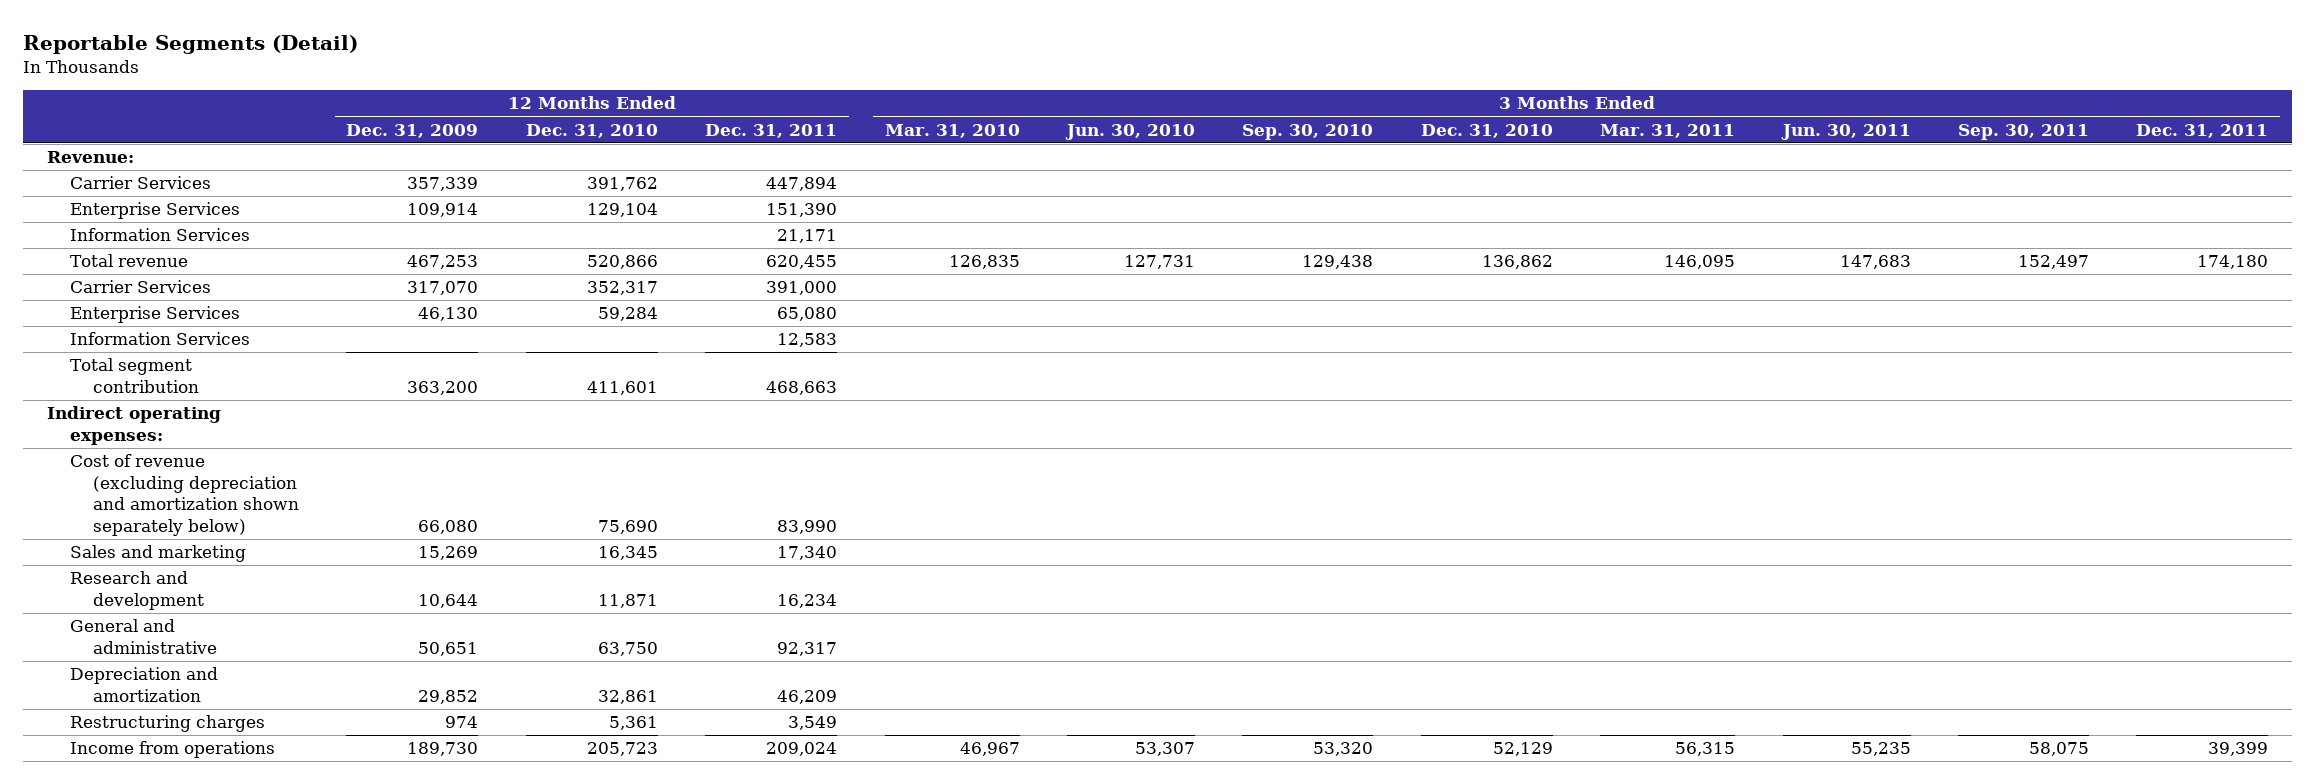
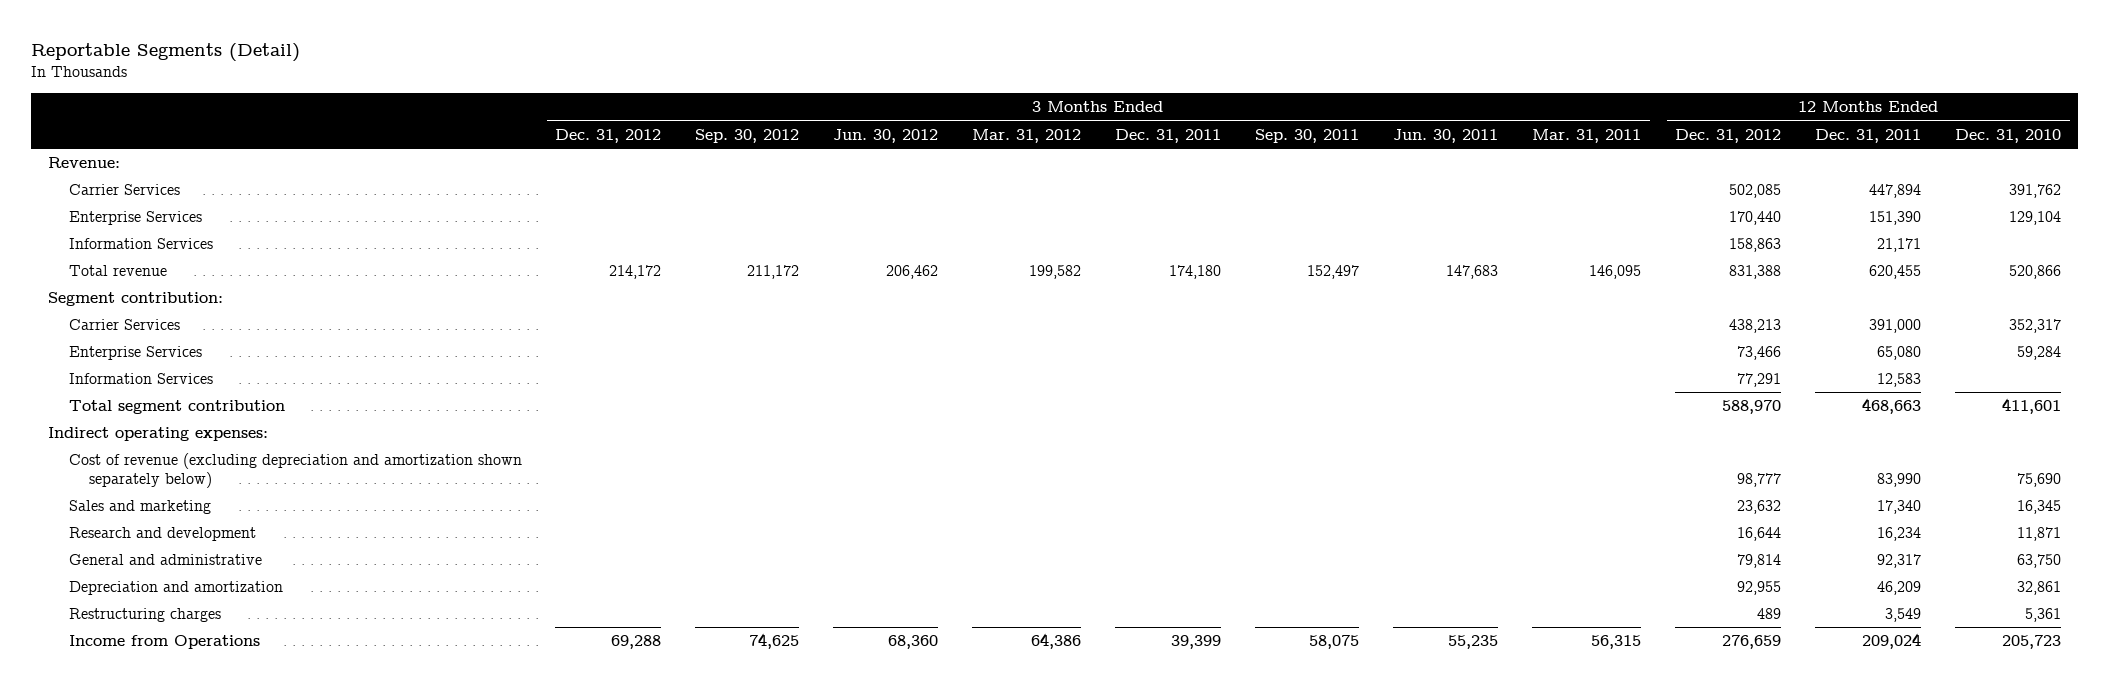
[346,123,479,138] Dec. 31, 2009 -> none
[884,123,1020,138] Mar. 31, 2010 -> none
[1064,123,1195,140] Jun. 30, 2010 -> none
[1242,123,1374,140] Sep. 30, 2010 -> none
[1420,123,1553,138] Dec. 31, 2010 -> none
none -> [555,128,662,143] Dec. 31, 2012
none -> [695,128,800,143] Sep. 30, 2012
none -> [833,128,939,143] Jun. 30, 2012
none -> [972,128,1082,143] Mar. 31, 2012
none -> [1675,128,1782,143] Dec. 31, 2012
none -> [48,292,224,307] Segment contribution:
[69,741,275,759] Income from operations -> [68,635,260,650] Income from Operations

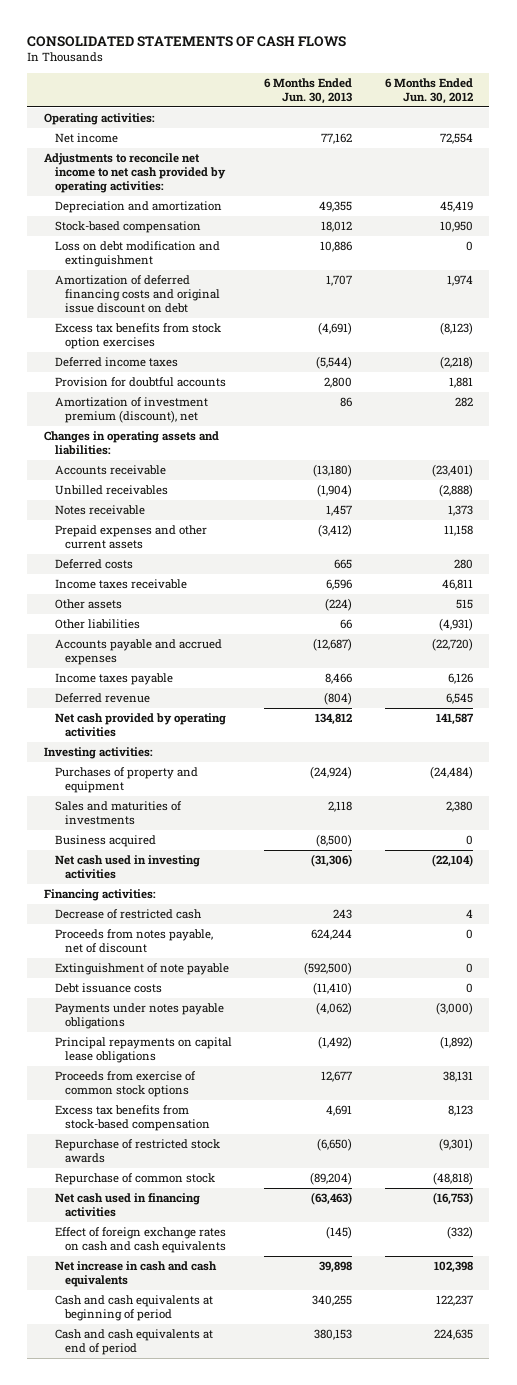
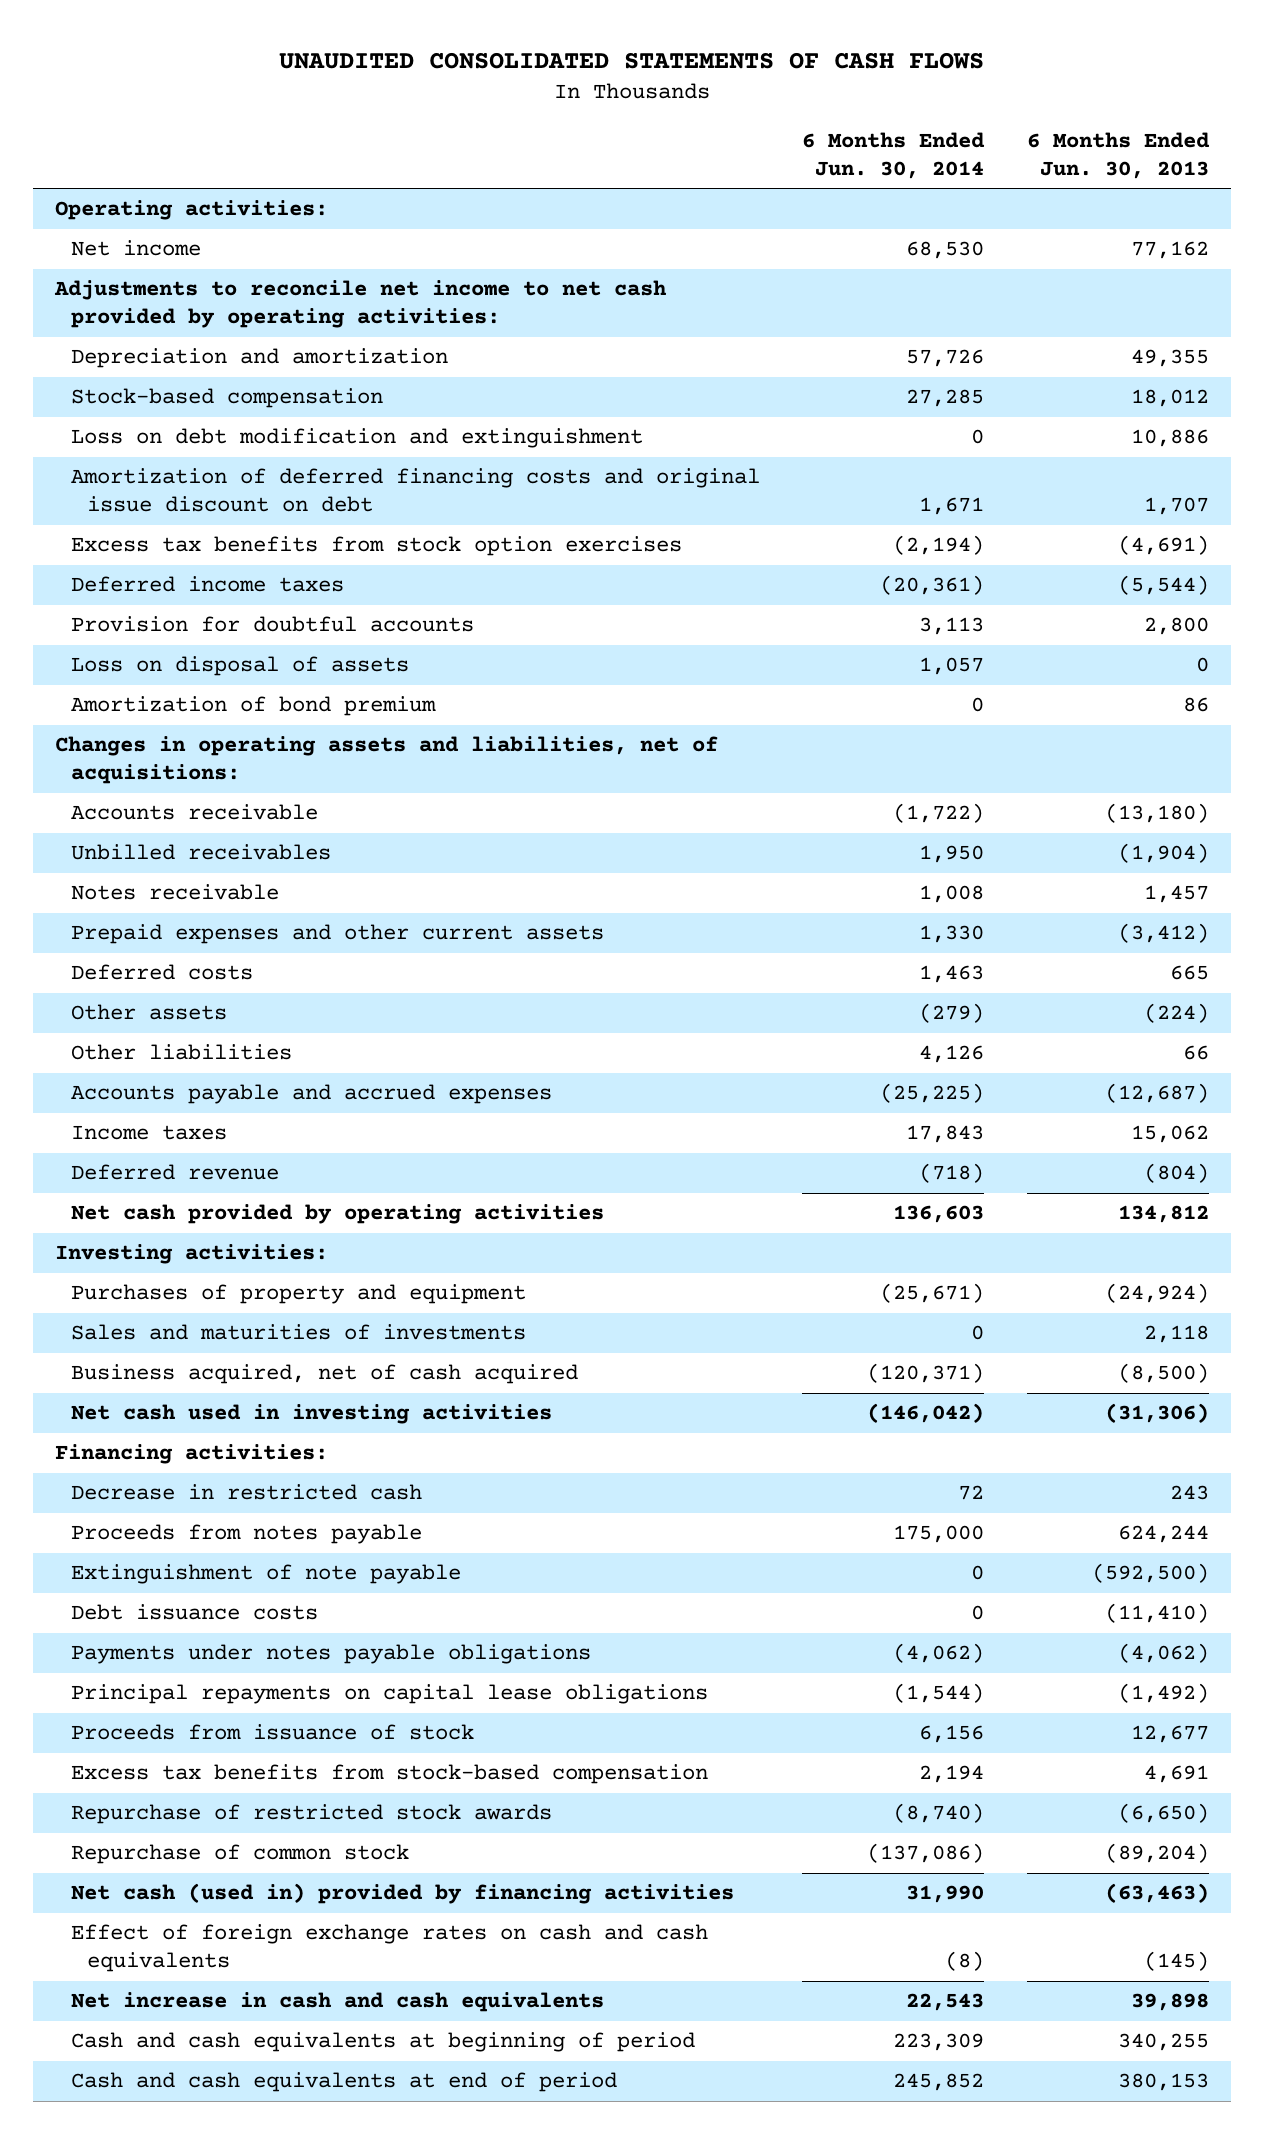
[27,35,347,47] CONSOLIDATED STATEMENTS OF CASH FLOWS -> [278,51,984,69] UNAUDITED CONSOLIDATED STATEMENTS OF CASH FLOWS
[384,77,473,104] 6 Months Ended Jun. 30, 2012 -> none
none -> [802,131,986,179] 6 Months Ended Jun. 30, 2014
none -> [70,656,409,677] Loss on disposal of assets
[54,397,208,424] Amortization of investment premium (discount), net -> [70,696,436,717] Amortization of bond premium
[43,431,219,456] Changes in operating assets and liabilities: -> [54,736,718,785] Changes in operating assets and liabilities, net of acquisitions:
[54,579,187,590] Income taxes receivable -> none
[54,673,173,686] Income taxes payable -> [70,1125,227,1141] Income taxes
[325,673,353,685] 8,466 -> [1131,1125,1210,1144] 15,062
[54,835,156,848] Business acquired -> [70,1364,578,1385] Business acquired, net of cash acquired
[54,909,202,920] Decrease of restricted cash -> [70,1484,422,1501] Decrease in restricted cash
[54,929,213,954] Proceeds from notes payable, net of discount -> [70,1524,422,1545] Proceeds from notes payable
[54,1071,196,1098] Proceeds from exercise of common stock options -> [70,1724,474,1741] Proceeds from issuance of stock
[54,1193,200,1218] Net cash used in financing activities -> [70,1883,734,1905] Net cash (used in) provided by financing activities

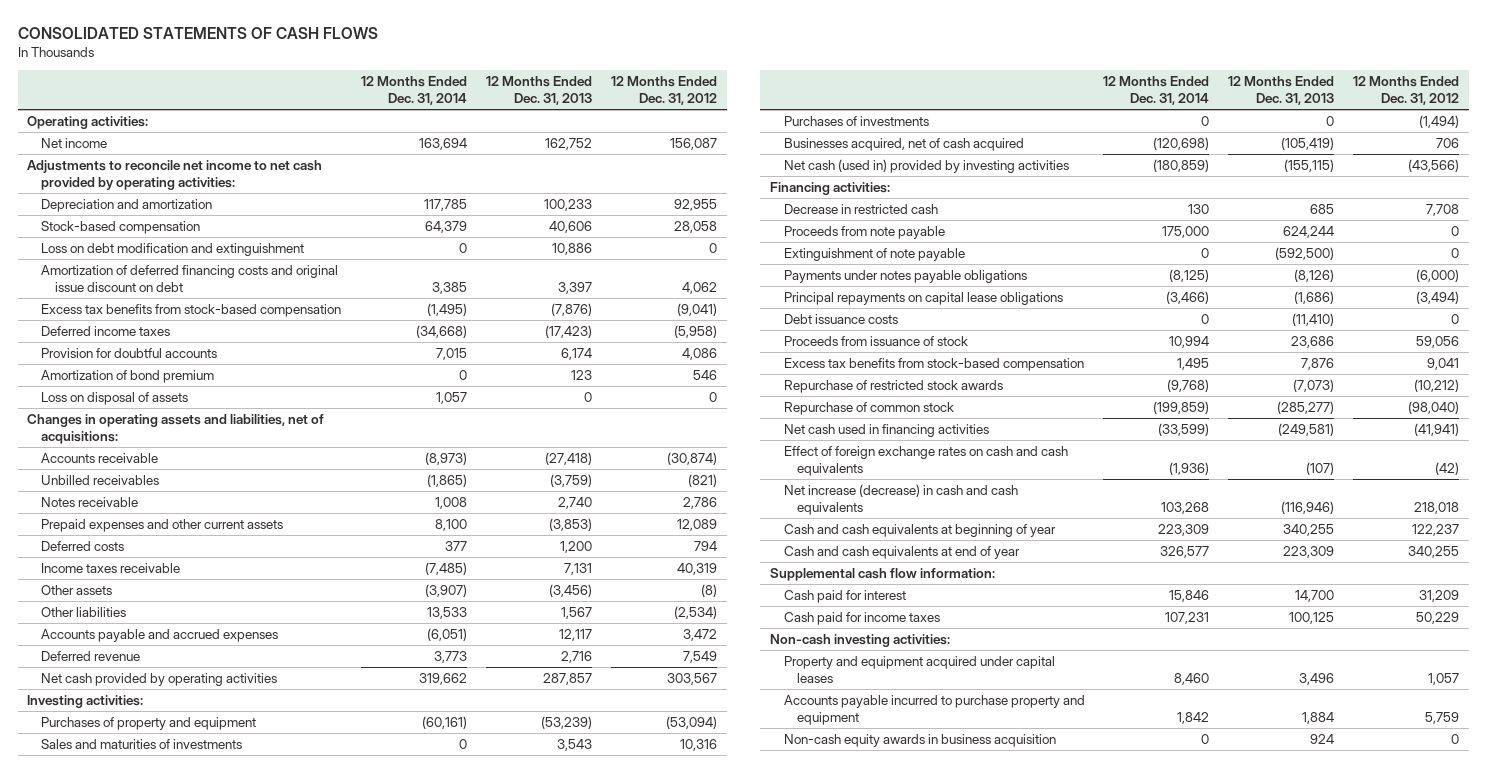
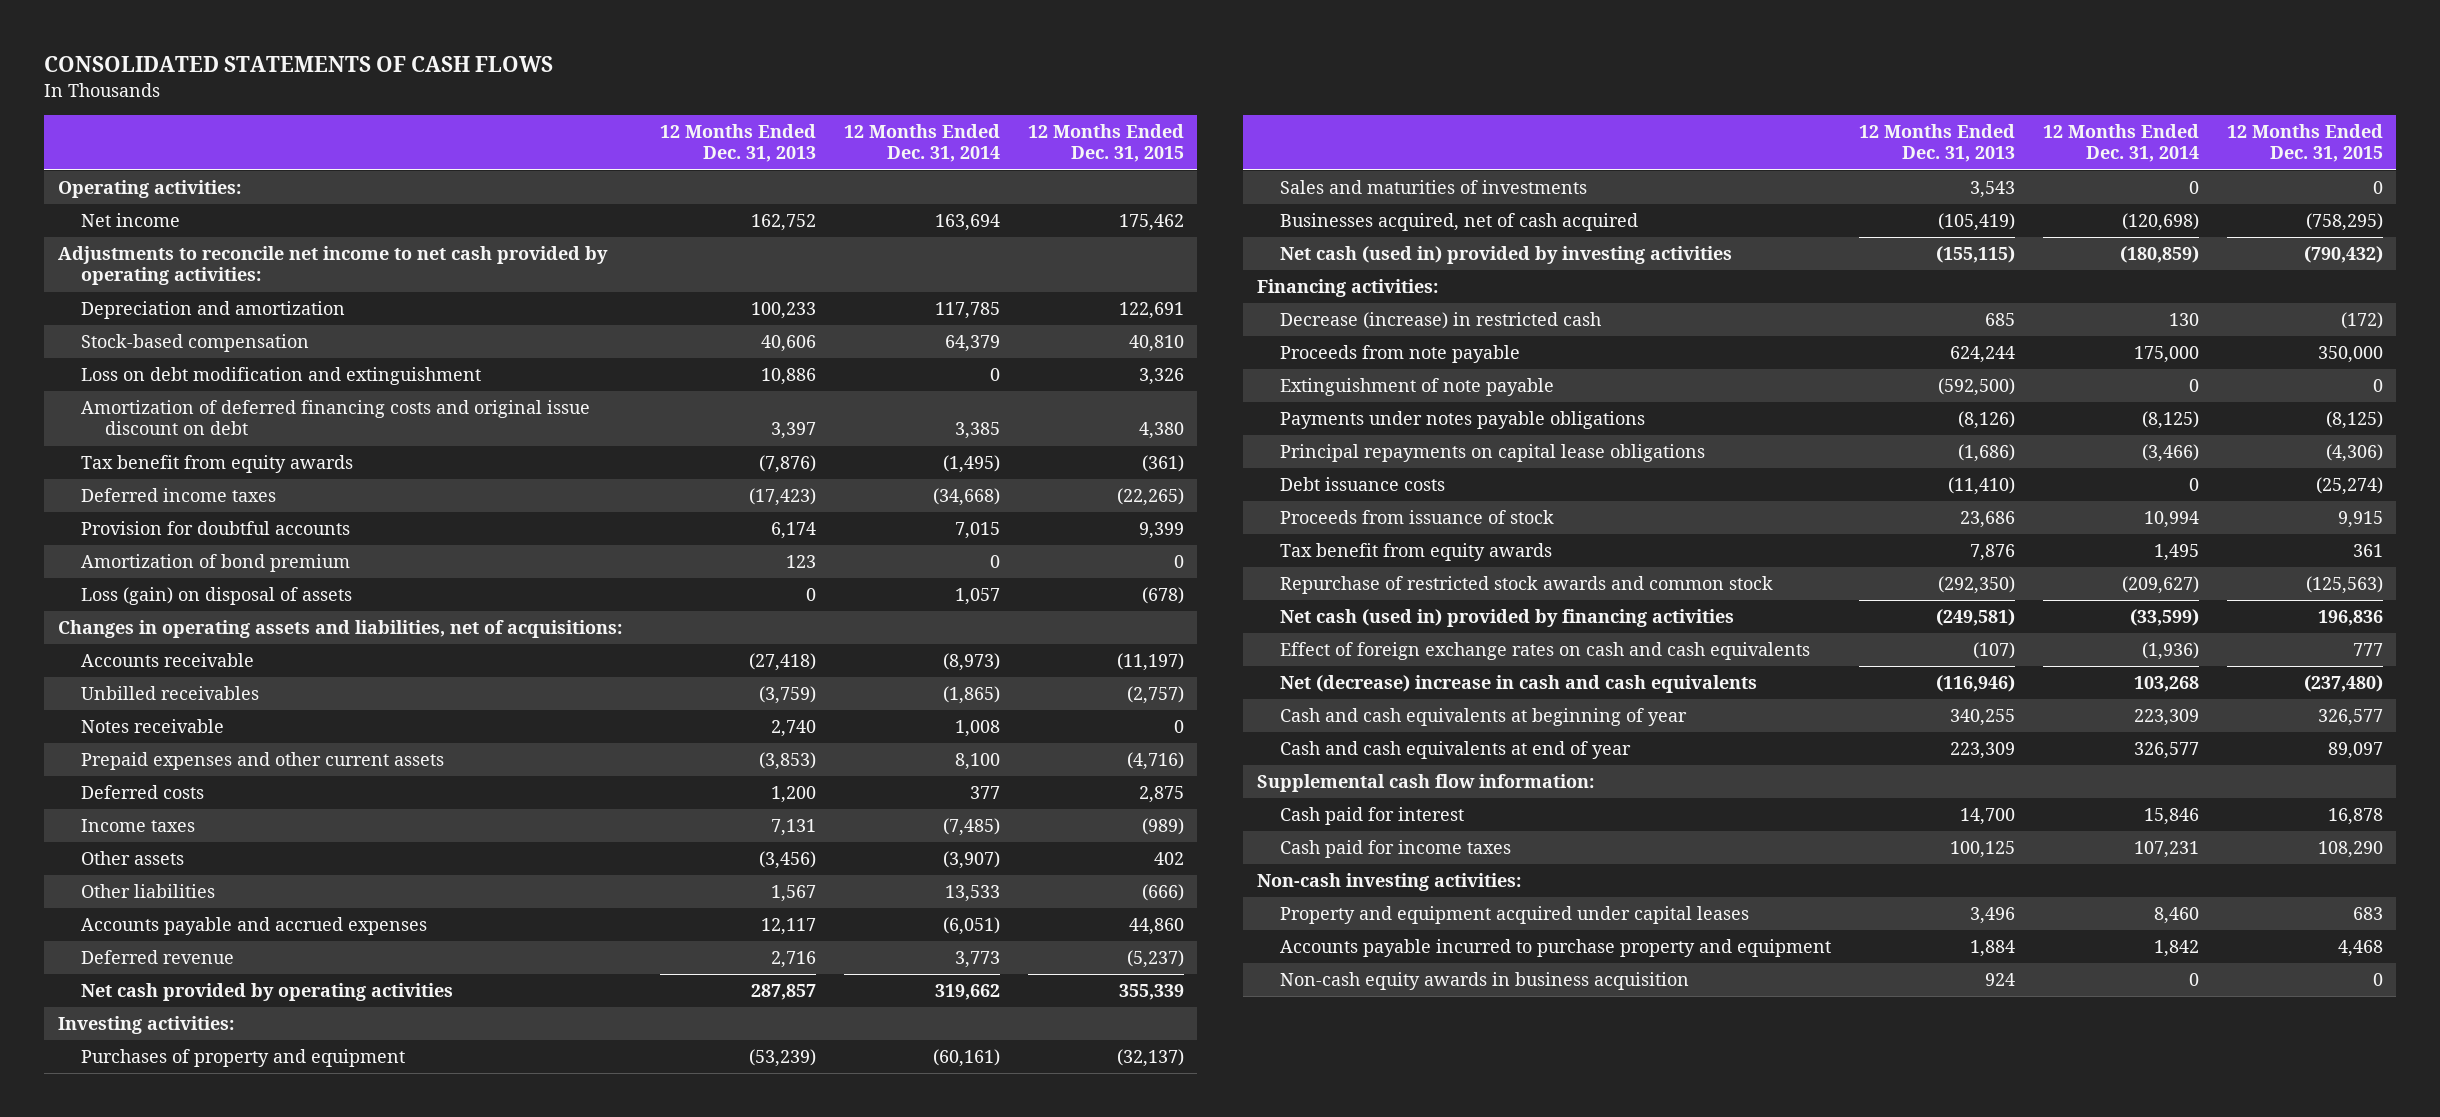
[611,75,718,106] 12 Months Ended Dec. 31, 2012 -> none
none -> [1027,124,1184,163] 12 Months Ended Dec. 31, 2015
[41,303,342,317] Excess tax benefits from stock-based compensation -> [81,455,354,474] Tax benefit from equity awards
[41,391,189,405] Loss on disposal of assets -> [81,587,353,606] Loss (gain) on disposal of assets
[41,562,181,573] Income taxes receivable -> [81,819,196,833] Income taxes
[783,115,929,126] Purchases of investments -> none
[783,203,938,214] Decrease in restricted cash -> [1280,312,1602,330] Decrease (increase) in restricted cash
[783,401,954,415] Repurchase of common stock -> none
[783,357,1084,371] Excess tax benefits from stock-based compensation -> [1280,543,1553,562] Tax benefit from equity awards
[783,379,1003,393] Repurchase of restricted stock awards -> [1280,576,1774,595] Repurchase of restricted stock awards and common stock
[1167,378,1210,392] (9,768) -> [2121,576,2199,595] (209,627)
[1293,378,1335,392] (7,073) -> [1938,576,2016,595] (292,350)
[783,423,989,437] Net cash used in financing activities -> [1280,609,1735,628] Net cash (used in) provided by financing activities
[783,483,1018,515] Net increase (decrease) in cash and cash equivalents -> [1280,675,1758,694] Net (decrease) increase in cash and cash equivalents

